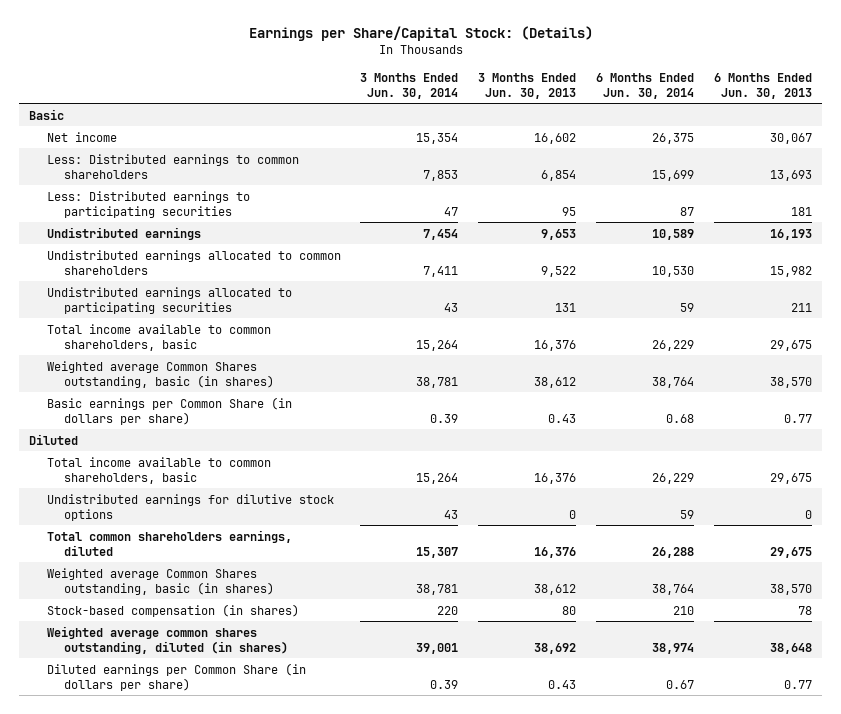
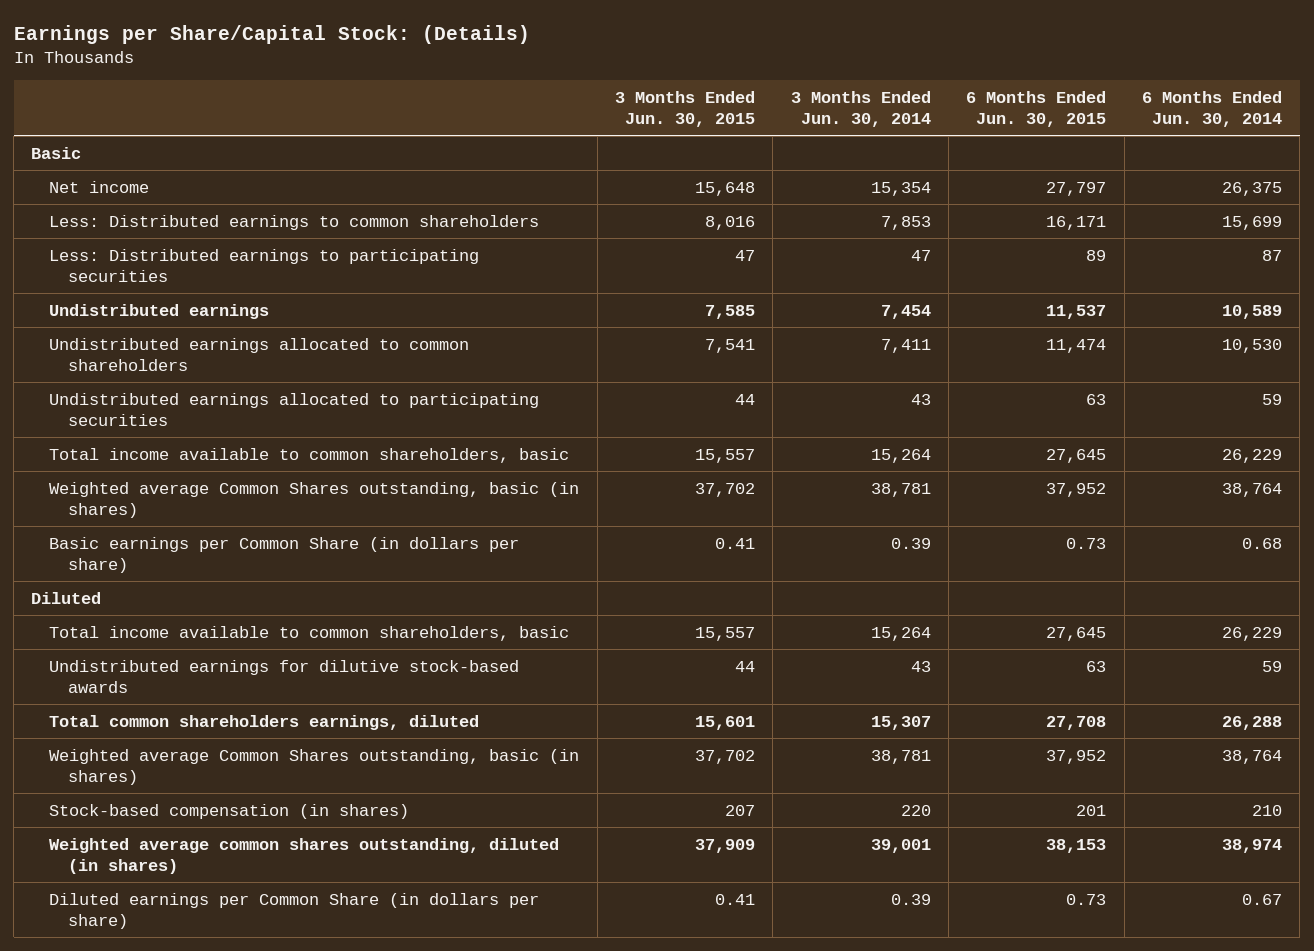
[478,72,577,99] 3 Months Ended Jun. 30, 2013 -> none
[714,72,813,99] 6 Months Ended Jun. 30, 2013 -> none
none -> [615,90,756,127] 3 Months Ended Jun. 30, 2015
none -> [966,90,1107,127] 6 Months Ended Jun. 30, 2015
[46,493,334,521] Undistributed earnings for dilutive stock options -> [49,659,520,693] Undistributed earnings for dilutive stock-based awards

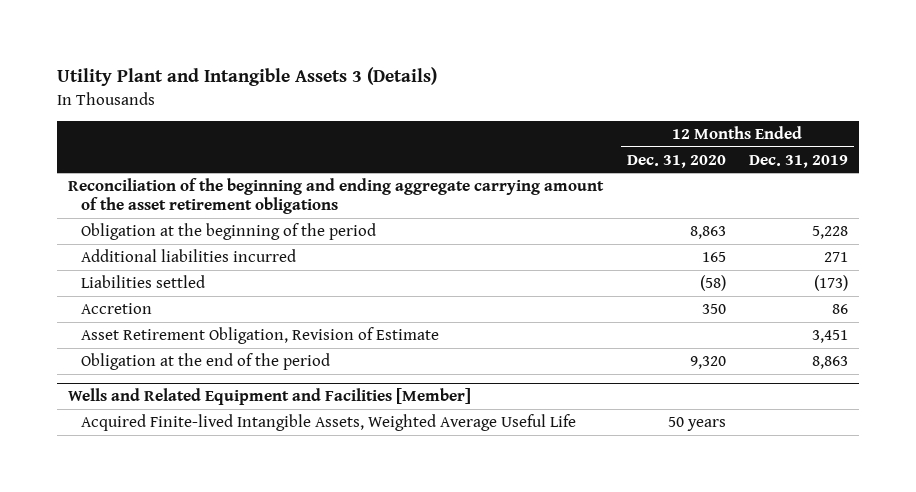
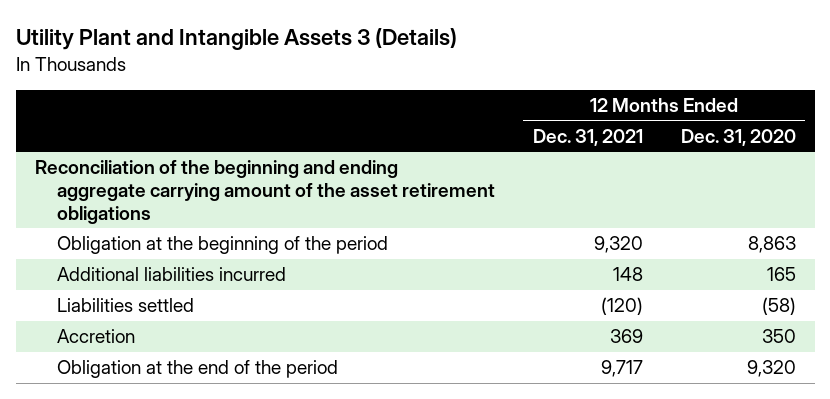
[748,154,848,168] Dec. 31, 2019 -> none
none -> [532,128,643,146] Dec. 31, 2021
[81,326,440,344] Asset Retirement Obligation, Revision of Estimate -> none
[68,388,472,406] Wells and Related Equipment and Facilities [Member] -> none
[81,413,577,431] Acquired Finite-lived Intangible Assets, Weighted Average Useful Life -> none

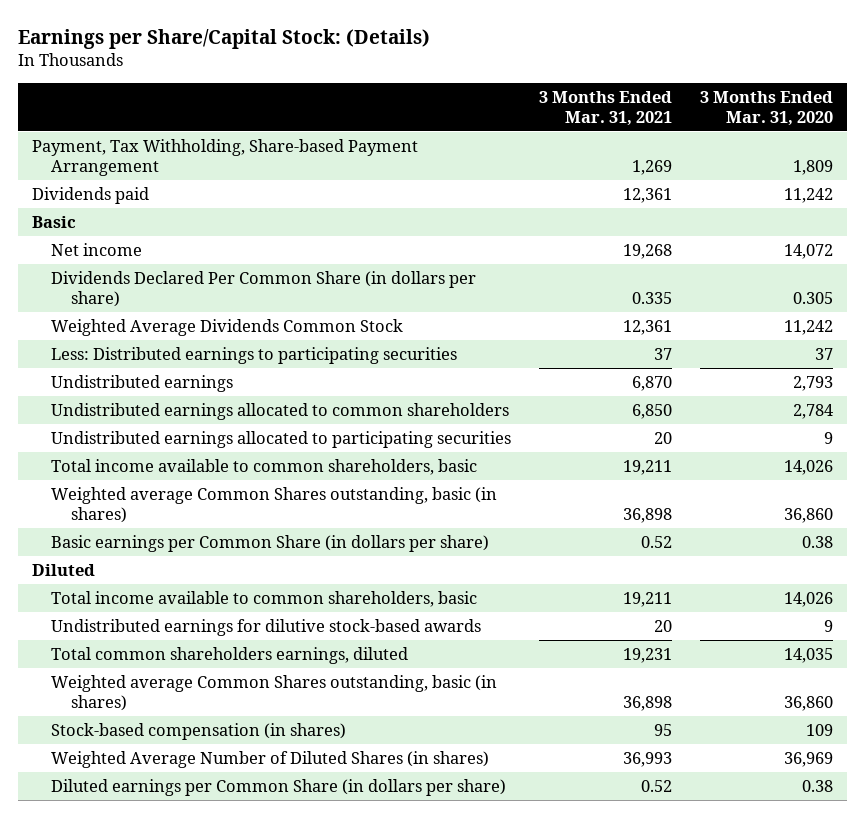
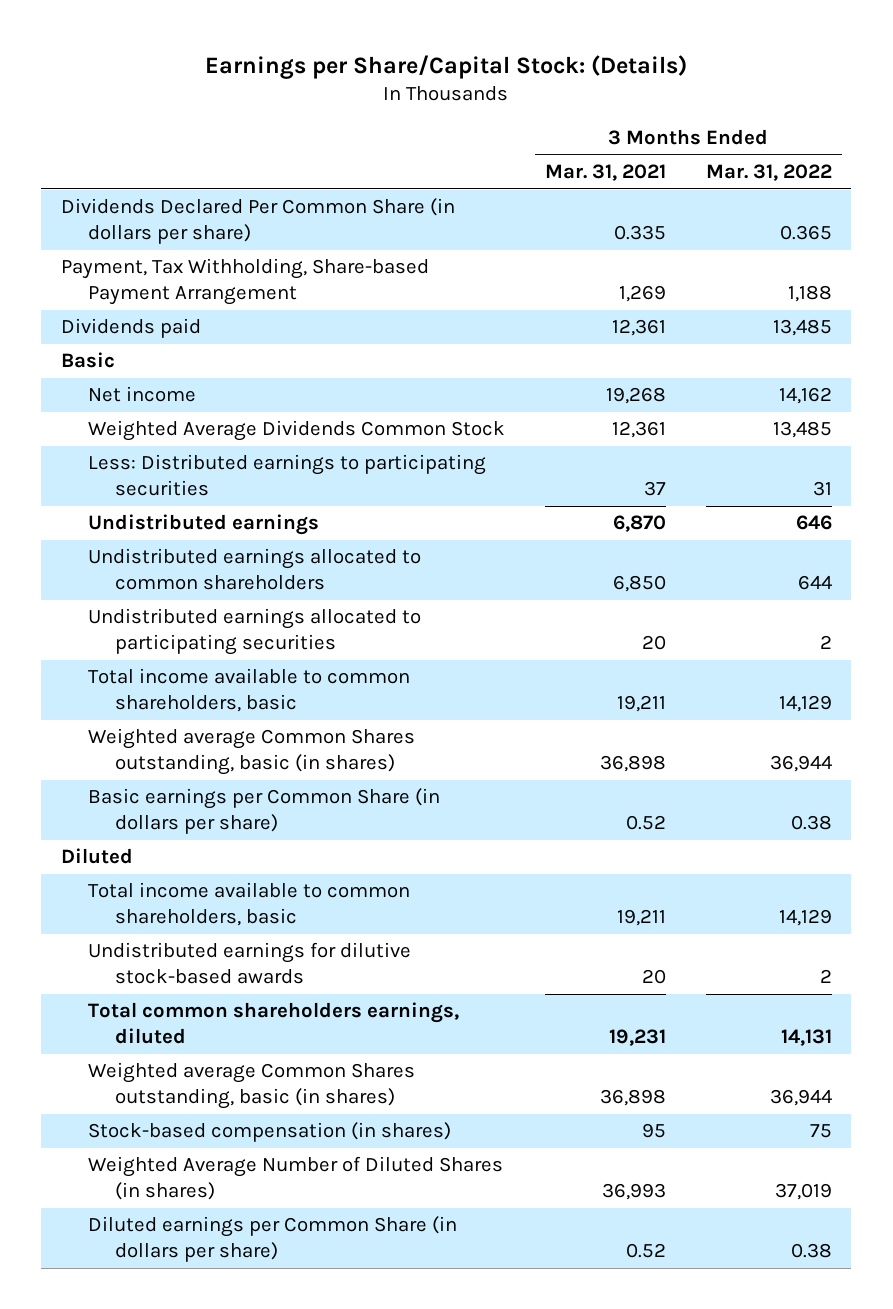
[699,90,833,126] 3 Months Ended Mar. 31, 2020 -> none
none -> [705,163,832,181] Mar. 31, 2022
[51,270,477,307] Dividends Declared Per Common Share (in dollars per share) -> [61,198,456,245] Dividends Declared Per Common Share (in dollars per share)

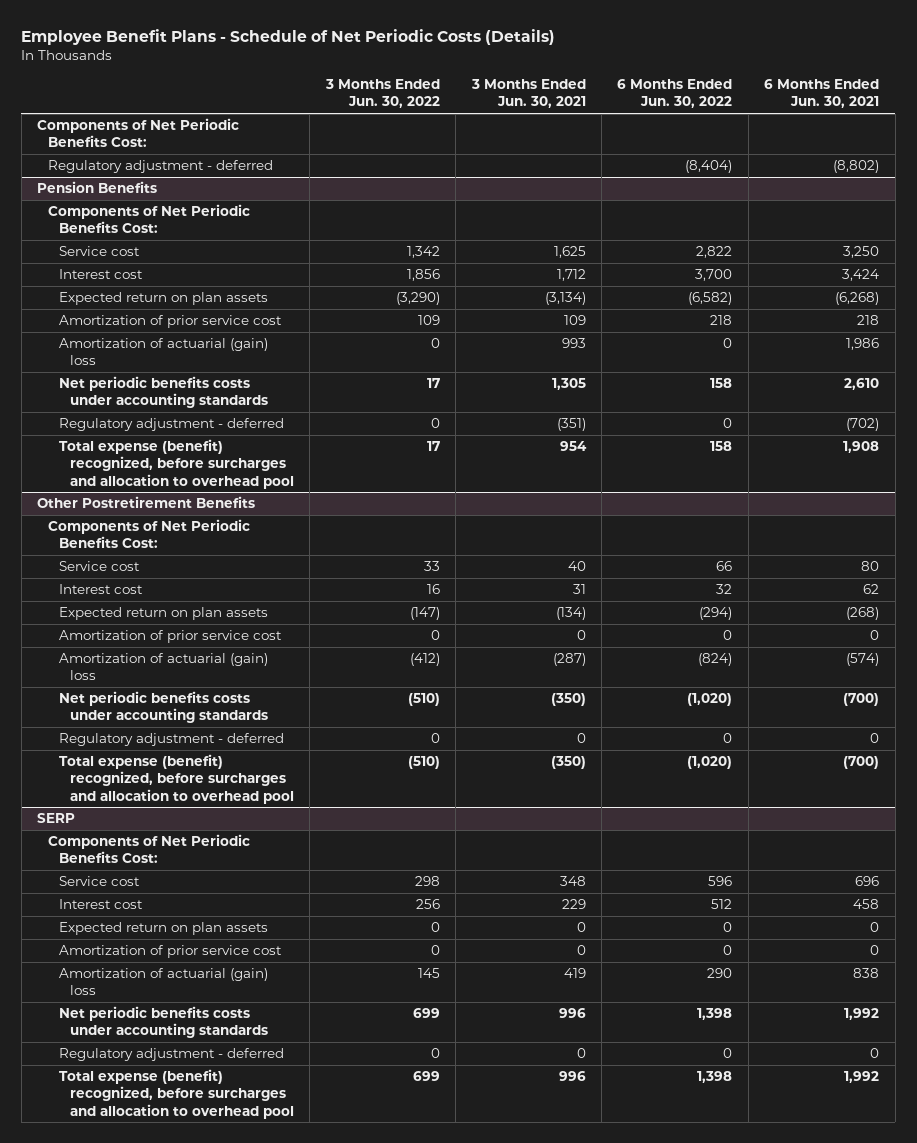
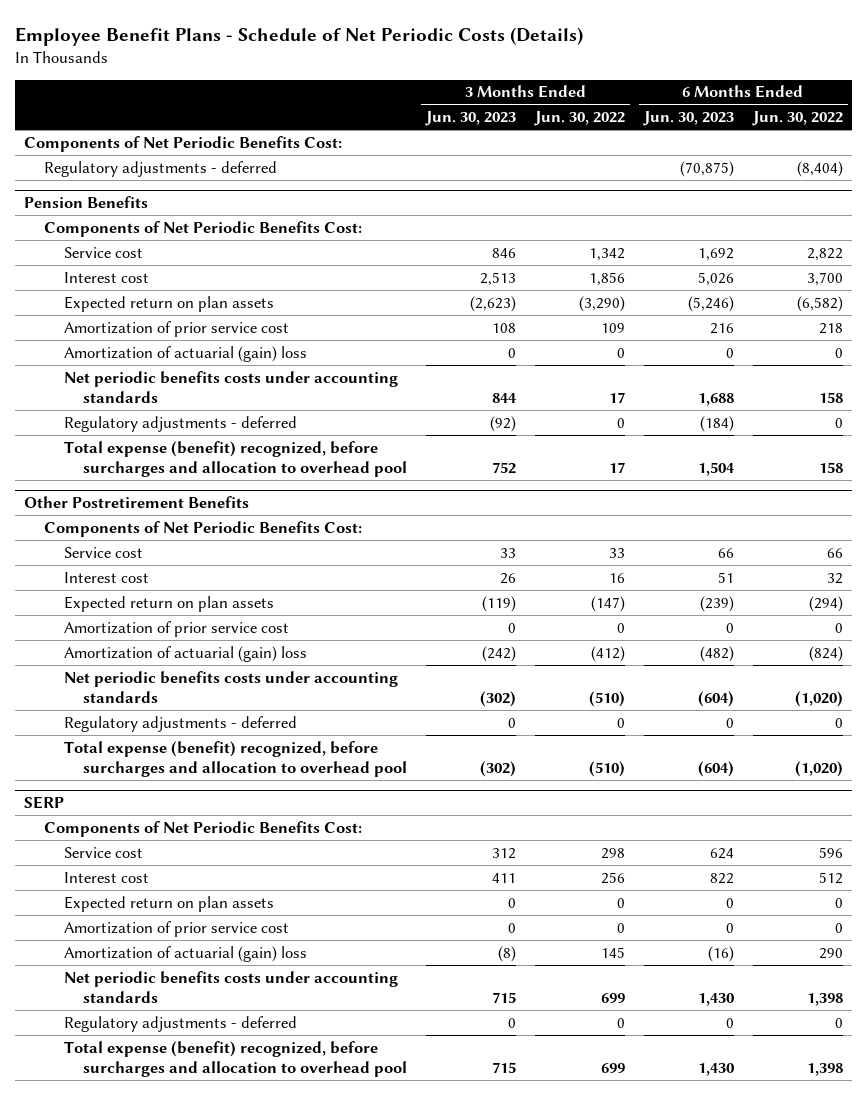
[470,79,586,109] 3 Months Ended Jun. 30, 2021 -> none
[764,79,880,109] 6 Months Ended Jun. 30, 2021 -> none
none -> [425,111,517,127] Jun. 30, 2023
none -> [642,111,734,127] Jun. 30, 2023
[48,160,274,174] Regulatory adjustment - deferred -> [43,160,277,177] Regulatory adjustments - deferred
[59,418,285,432] Regulatory adjustment - deferred -> [63,415,297,432] Regulatory adjustments - deferred
[59,733,285,747] Regulatory adjustment - deferred -> [63,715,297,732] Regulatory adjustments - deferred
[59,1048,285,1062] Regulatory adjustment - deferred -> [63,1015,297,1032] Regulatory adjustments - deferred

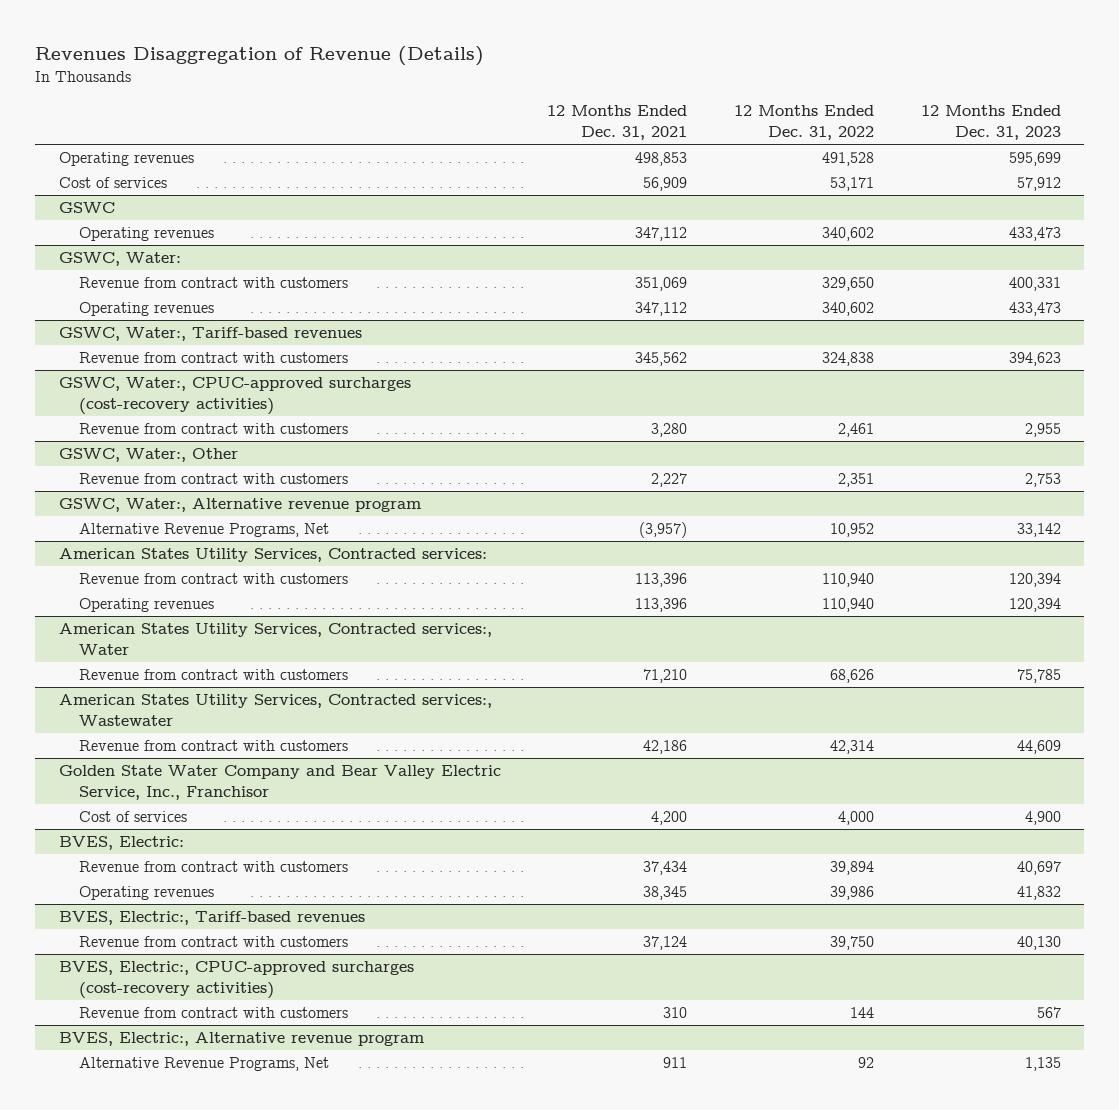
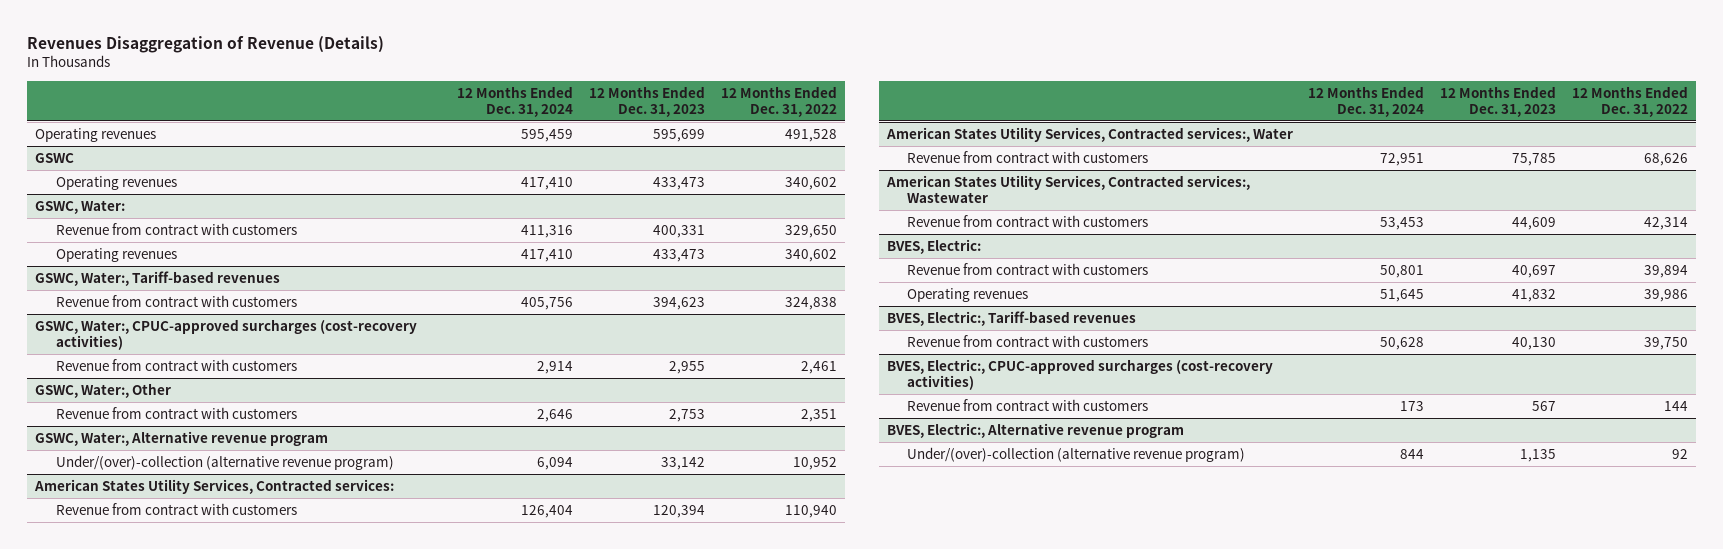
[547,105,688,141] 12 Months Ended Dec. 31, 2021 -> none
none -> [457,85,574,117] 12 Months Ended Dec. 31, 2024
[58,177,167,189] Cost of services -> none
[78,523,329,538] Alternative Revenue Programs, Net -> [55,455,394,471] Under/(over)-collection (alternative revenue program)
[78,598,214,613] Operating revenues -> none
[58,765,501,801] Golden State Water Company and Bear Valley Electric Service, Inc., Franchisor -> none
[78,811,187,823] Cost of services -> none
[78,1057,329,1072] Alternative Revenue Programs, Net -> [907,447,1246,463] Under/(over)-collection (alternative revenue program)

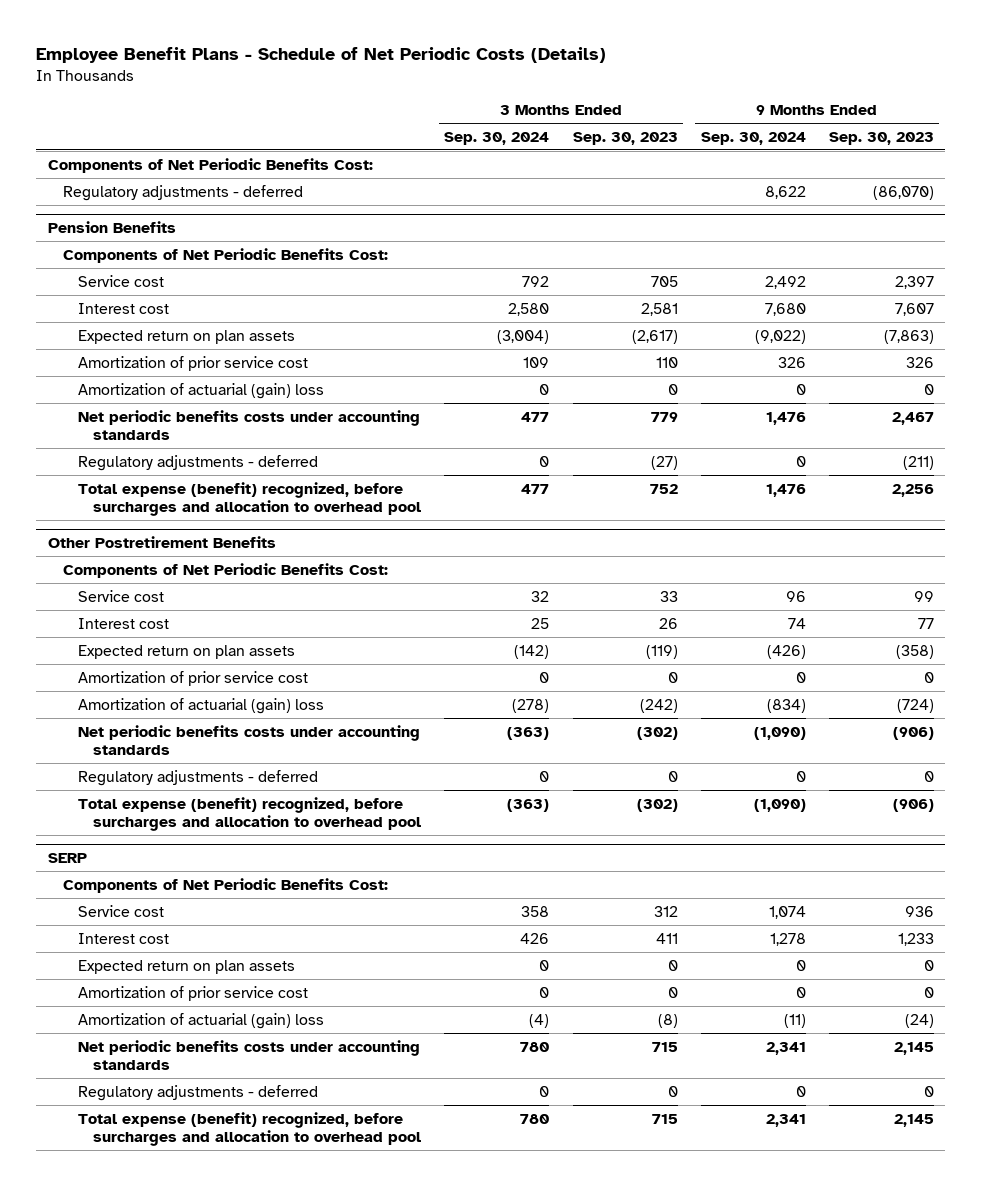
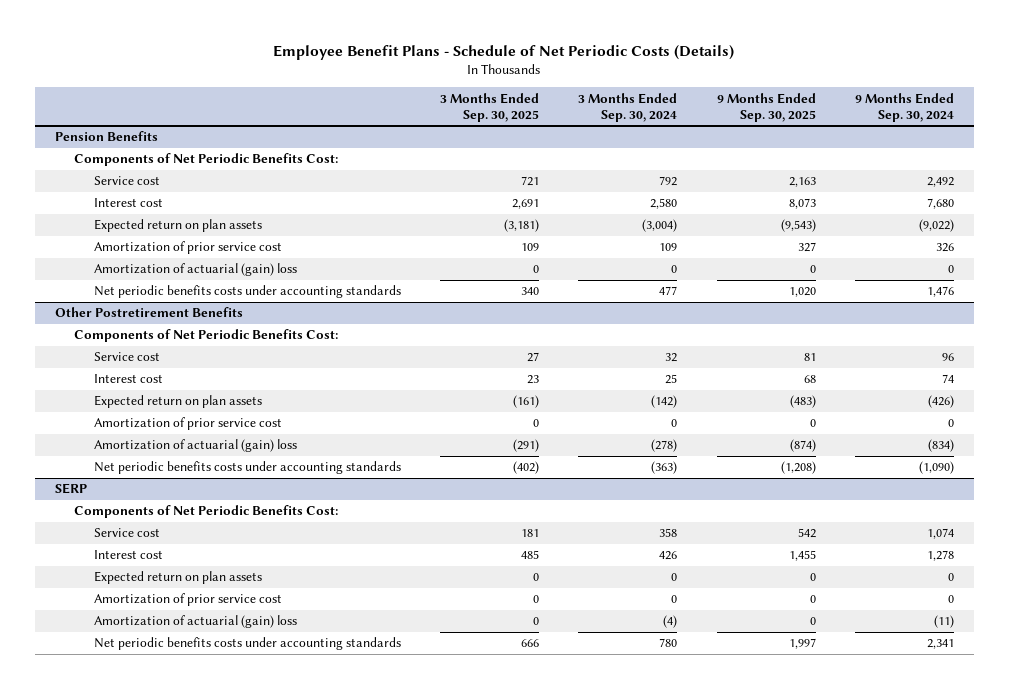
[572,131,678,145] Sep. 30, 2023 -> none
[828,131,934,145] Sep. 30, 2023 -> none
none -> [440,92,540,122] 3 Months Ended Sep. 30, 2025
none -> [716,92,816,122] 9 Months Ended Sep. 30, 2025
[47,157,373,173] Components of Net Periodic Benefits Cost: -> none
[63,184,304,201] Regulatory adjustments - deferred -> none
[78,454,319,471] Regulatory adjustments - deferred -> none
[78,481,422,516] Total expense (benefit) recognized, before surcharges and allocation to overhead pool -> none
[78,769,319,786] Regulatory adjustments - deferred -> none
[78,796,422,831] Total expense (benefit) recognized, before surcharges and allocation to overhead pool -> none
[78,1084,319,1101] Regulatory adjustments - deferred -> none
[78,1111,422,1146] Total expense (benefit) recognized, before surcharges and allocation to overhead pool -> none

